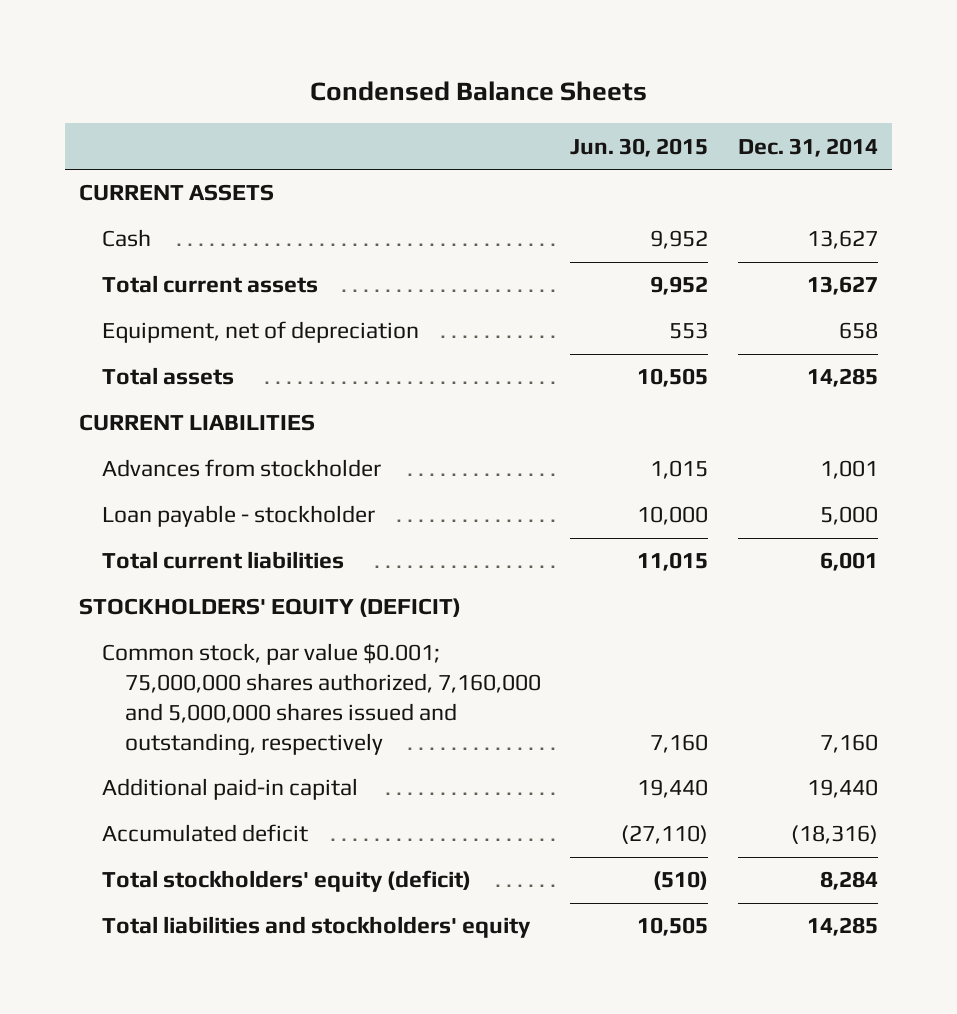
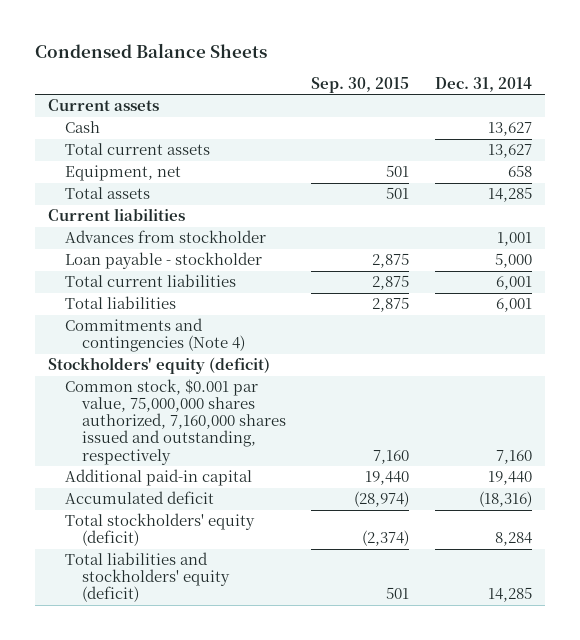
[570,137,709,157] Jun. 30, 2015 -> none
none -> [311,76,410,93] Sep. 30, 2015
[79,184,275,202] CURRENT ASSETS -> [47,99,159,112] Current assets
[102,321,420,344] Equipment, net of depreciation -> [64,165,181,182] Equipment, net
[79,414,316,432] CURRENT LIABILITIES -> [47,208,185,222] Current liabilities
none -> [64,296,176,310] Total liabilities
none -> [64,318,245,353] Commitments and contingencies (Note 4)
[79,598,462,618] STOCKHOLDERS' EQUITY (DEFICIT) -> [47,357,270,375] Stockholders' equity (deficit)
[102,643,542,756] Common stock, par value $0.001; 75,000,000 shares authorized, 7,160,000 and 5,000,000 shares issued and outstanding, respectively -> [64,379,286,465] Common stock, $0.001 par value, 75,000,000 shares authorized, 7,160,000 shares issued and outstanding, respectively
[102,916,532,939] Total liabilities and stockholders' equity -> [64,552,230,603] Total liabilities and stockholders' equity (deficit)

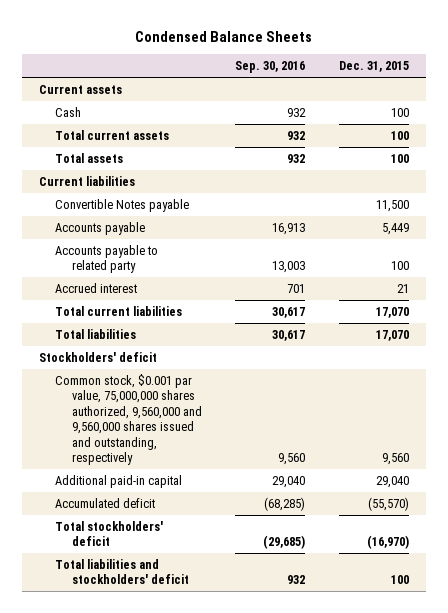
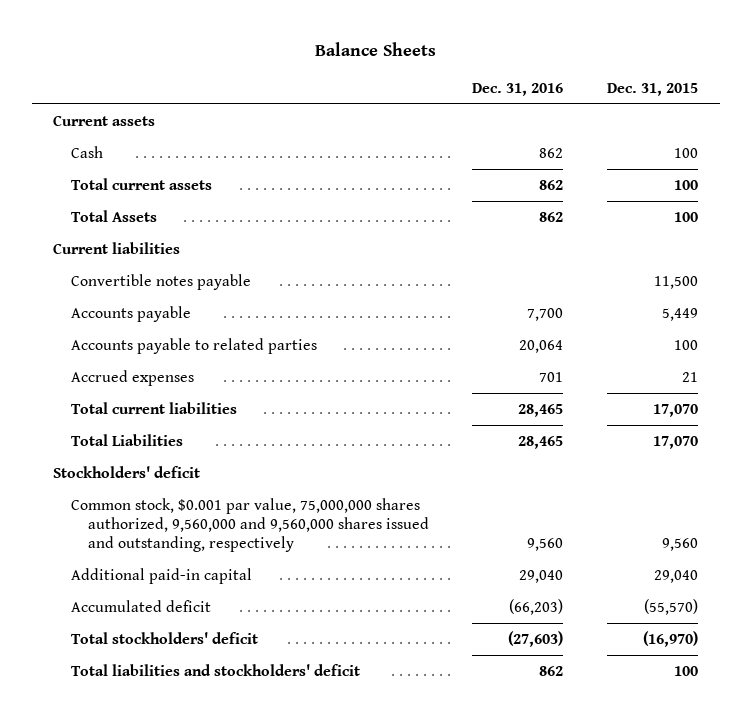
[135,30,313,42] Condensed Balance Sheets -> [314,42,436,57] Balance Sheets
[235,61,306,74] Sep. 30, 2016 -> none
none -> [472,82,564,96] Dec. 31, 2016
[55,152,124,163] Total assets -> [70,209,157,222] Total Assets
[55,198,190,212] Convertible Notes payable -> [70,273,251,290] Convertible notes payable
[55,244,159,274] Accounts payable to related party -> [70,337,317,354] Accounts payable to related parties
[55,282,138,293] Accrued interest -> [70,369,194,386] Accrued expenses
[55,328,137,339] Total liabilities -> [70,433,183,446] Total Liabilities

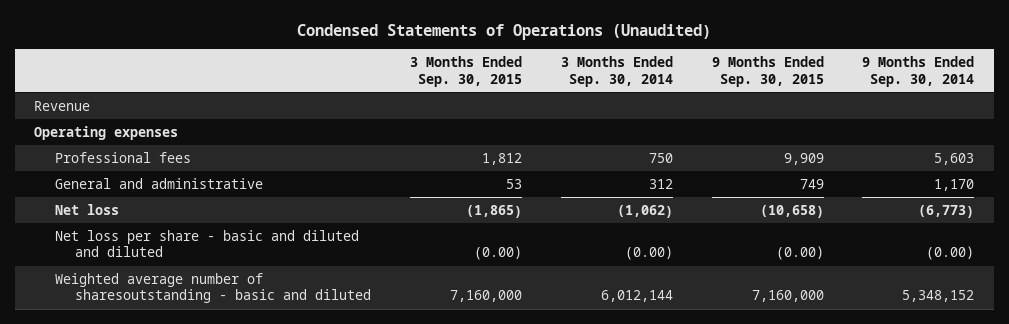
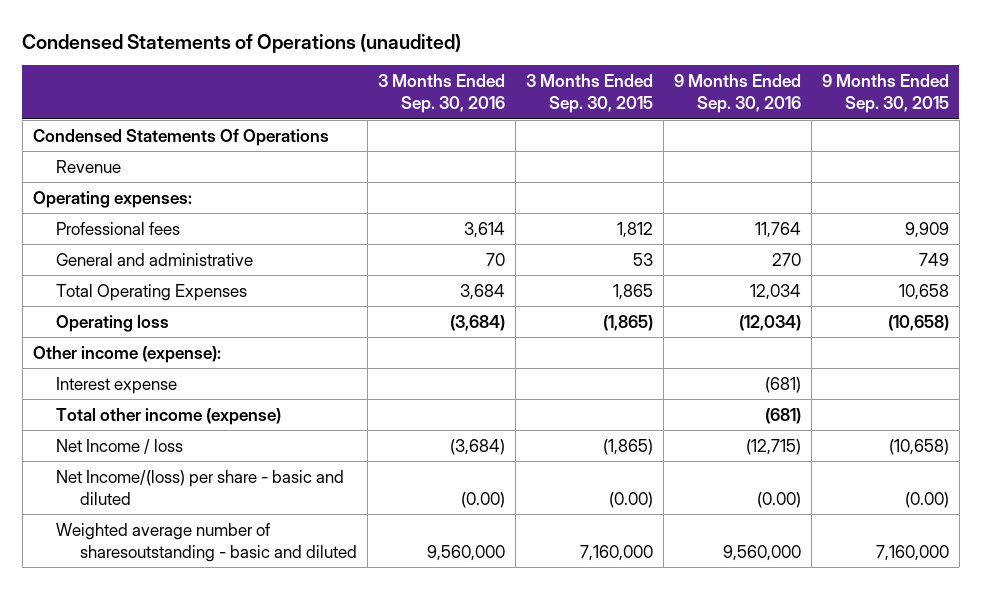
[297,23,712,40] Condensed Statements of Operations (Unaudited) -> [22,33,462,53] Condensed Statements of Operations (unaudited)
[560,56,673,87] 3 Months Ended Sep. 30, 2014 -> none
[862,56,975,87] 9 Months Ended Sep. 30, 2014 -> none
none -> [378,74,506,114] 3 Months Ended Sep. 30, 2016
none -> [673,74,801,114] 9 Months Ended Sep. 30, 2016
none -> [32,128,329,146] Condensed Statements Of Operations
[34,125,179,140] Operating expenses -> [32,190,192,208] Operating expenses:
none -> [56,283,248,301] Total Operating Expenses
none -> [56,314,170,332] Operating loss
none -> [32,345,221,363] Other income (expense):
none -> [56,376,178,394] Interest expense
none -> [56,407,282,425] Total other income (expense)
[54,203,119,215] Net loss -> [56,438,184,454] Net Income / loss
[54,229,359,258] Net loss per share - basic and diluted and diluted -> [56,469,345,505] Net Income/(loss) per share - basic and diluted

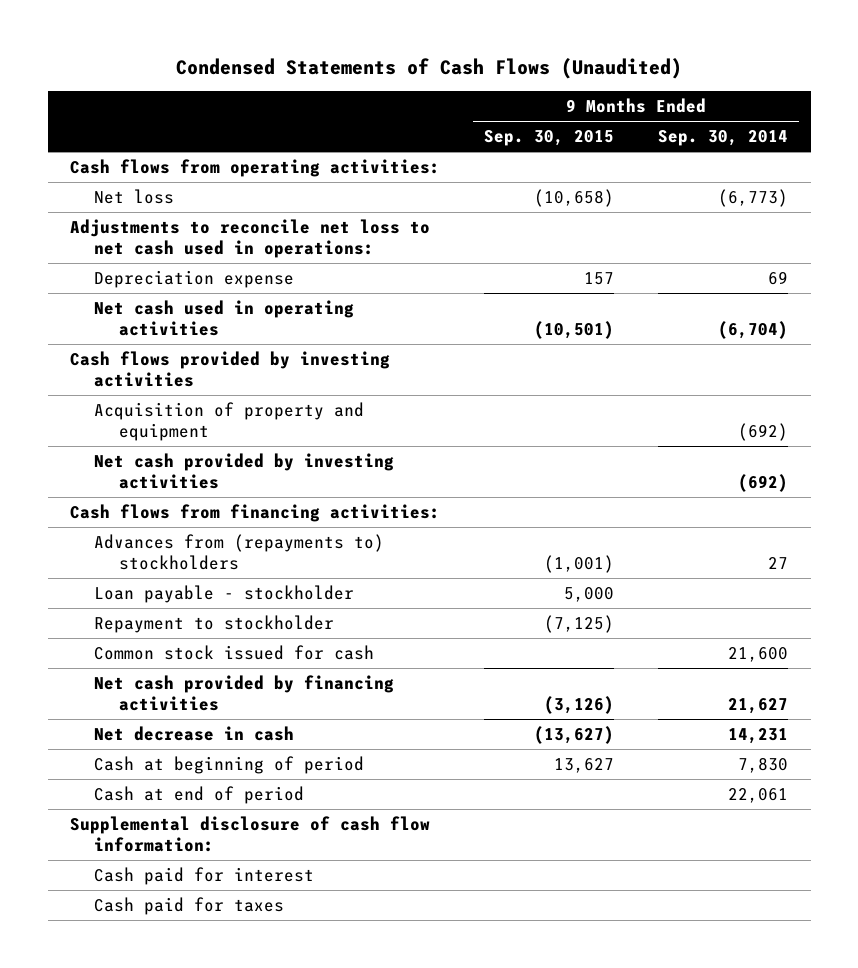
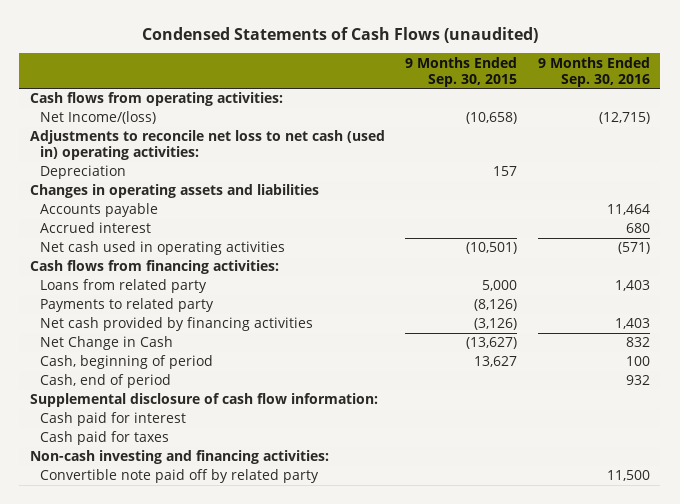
[176,58,683,80] Condensed Statements of Cash Flows (Unaudited) -> [141,26,538,43] Condensed Statements of Cash Flows (unaudited)
[658,130,789,147] Sep. 30, 2014 -> none
none -> [538,56,651,87] 9 Months Ended Sep. 30, 2016
[94,188,175,204] Net loss -> [40,111,157,125] Net Income/(loss)
[69,218,430,258] Adjustments to reconcile net loss to net cash used in operations: -> [29,130,385,161] Adjustments to reconcile net loss to net cash (used in) operating activities:
[94,269,295,288] Depreciation expense -> [40,165,127,180] Depreciation
none -> [29,184,319,199] Changes in operating assets and liabilities
none -> [40,203,159,218] Accounts payable
none -> [40,222,152,234] Accrued interest
[69,350,390,387] Cash flows provided by investing activities -> none
[94,401,365,441] Acquisition of property and equipment -> none
[94,452,395,489] Net cash provided by investing activities -> none
[94,533,385,570] Advances from (repayments to) stockholders -> none
[94,584,355,603] Loan payable - stockholder -> none
[94,614,335,633] Repayment to stockholder -> none
[94,644,375,660] Common stock issued for cash -> none
none -> [40,279,208,294] Loans from related party
none -> [40,298,215,313] Payments to related party
[94,725,295,741] Net decrease in cash -> [40,336,174,351] Net Change in Cash
[94,755,365,774] Cash at beginning of period -> [40,355,214,370] Cash, beginning of period
[94,785,305,804] Cash at end of period -> [40,374,172,389] Cash, end of period
none -> [29,450,329,465] Non-cash investing and financing activities:
none -> [40,469,320,484] Convertible note paid off by related party

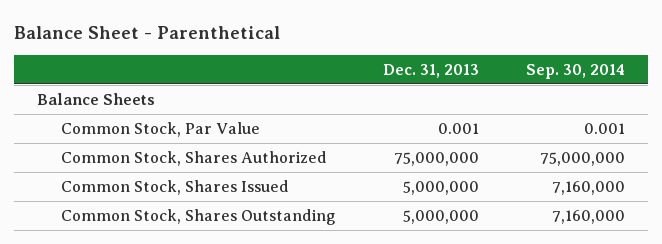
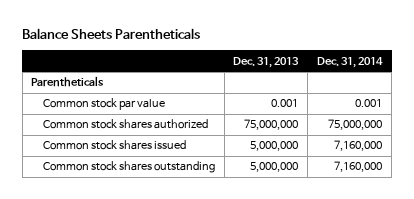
[13,25,280,39] Balance Sheet - Parenthetical -> [22,28,201,40] Balance Sheets Parentheticals
[525,63,625,79] Sep. 30, 2014 -> none
none -> [317,56,384,68] Dec. 31, 2014
[37,93,156,106] Balance Sheets -> none
none -> [31,76,105,88] Parentheticals
[61,122,261,138] Common Stock, Par Value -> [42,98,165,111] Common stock par value
[61,151,328,167] Common Stock, Shares Authorized -> [42,119,208,130] Common stock shares authorized
[61,180,290,196] Common Stock, Shares Issued -> [42,140,186,151] Common stock shares issued
[61,209,337,226] Common Stock, Shares Outstanding -> [42,161,215,174] Common stock shares outstanding

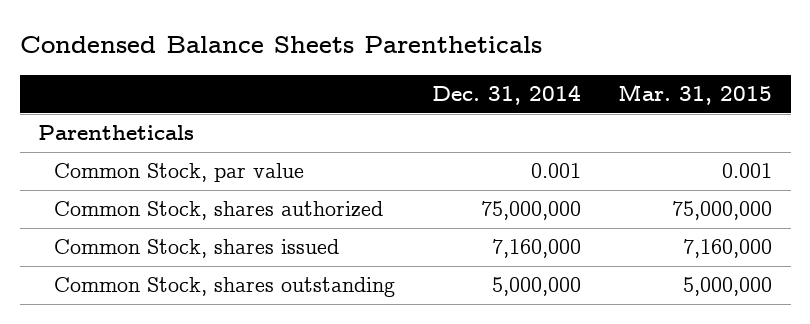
[22,28,201,40] Balance Sheets Parentheticals -> [19,36,542,54] Condensed Balance Sheets Parentheticals
[233,56,300,68] Dec. 31, 2013 -> none
none -> [618,84,773,106] Mar. 31, 2015
[42,98,165,111] Common stock par value -> [53,163,304,183] Common Stock, par value
[42,119,208,130] Common stock shares authorized -> [53,201,383,221] Common Stock, shares authorized
[42,140,186,151] Common stock shares issued -> [53,239,339,259] Common Stock, shares issued
[42,161,215,174] Common stock shares outstanding -> [53,277,395,298] Common Stock, shares outstanding
[334,161,383,173] 7,160,000 -> [492,277,582,297] 5,000,000

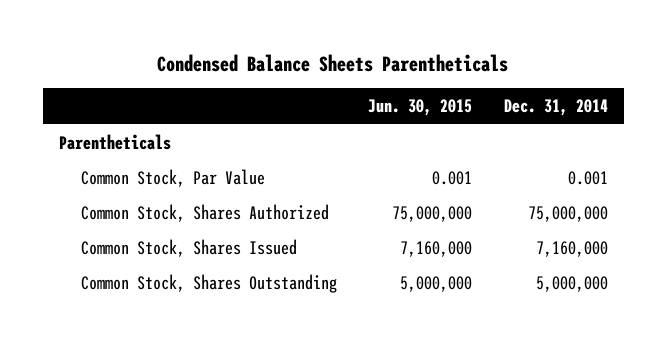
[618,84,773,106] Mar. 31, 2015 -> none
none -> [368,99,473,117] Jun. 30, 2015
[53,163,304,183] Common Stock, par value -> [80,168,265,187] Common Stock, Par Value
[53,201,383,221] Common Stock, shares authorized -> [80,203,329,222] Common Stock, Shares Authorized
[53,239,339,259] Common Stock, shares issued -> [80,238,297,257] Common Stock, Shares Issued
[53,277,395,298] Common Stock, shares outstanding -> [80,273,337,293] Common Stock, Shares Outstanding

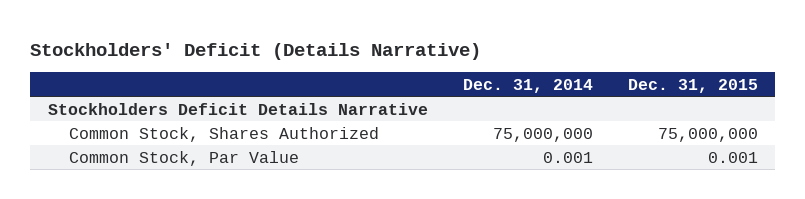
[157,53,509,72] Condensed Balance Sheets Parentheticals -> [30,42,482,60] Stockholders' Deficit (Details Narrative)
[368,99,473,117] Jun. 30, 2015 -> none
none -> [627,78,758,93] Dec. 31, 2015
[58,133,171,150] Parentheticals -> none
none -> [47,102,428,115] Stockholders Deficit Details Narrative
[80,238,297,257] Common Stock, Shares Issued -> none
[80,273,337,293] Common Stock, Shares Outstanding -> none
[80,168,265,187] Common Stock, Par Value -> [68,150,299,166] Common Stock, Par Value

